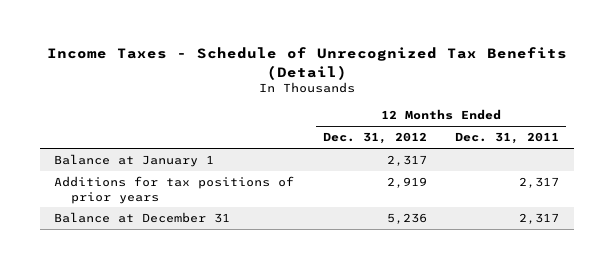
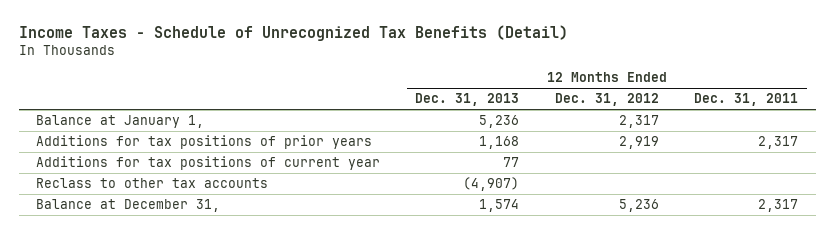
none -> [415,93,520,107] Dec. 31, 2013
[54,154,215,168] Balance at January 1 -> [36,115,205,129] Balance at January 1,
none -> [36,156,381,171] Additions for tax positions of current year
none -> [36,178,269,189] Reclass to other tax accounts
[54,212,231,224] Balance at December 31 -> [36,199,221,213] Balance at December 31,

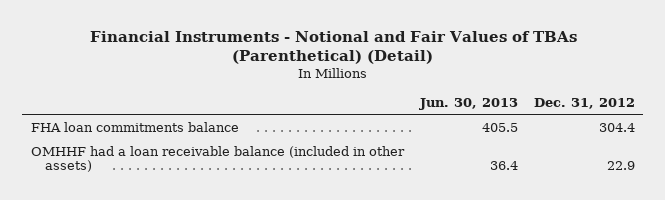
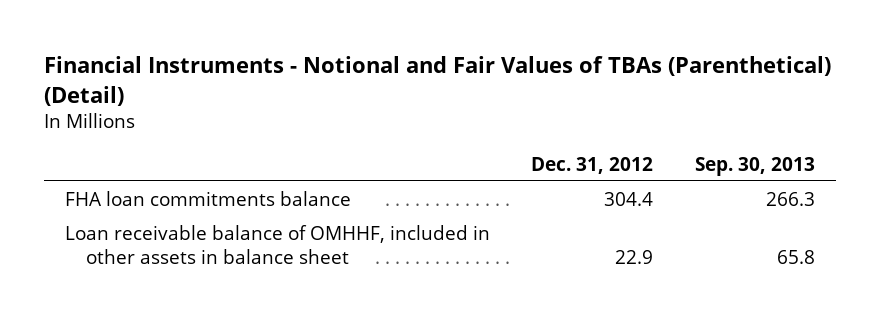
[418,97,518,110] Jun. 30, 2013 -> none
none -> [694,156,815,176] Sep. 30, 2013
[30,145,405,173] OMHHF had a loan receivable balance (included in other assets) -> [64,224,490,265] Loan receivable balance of OMHHF, included in other assets in balance sheet

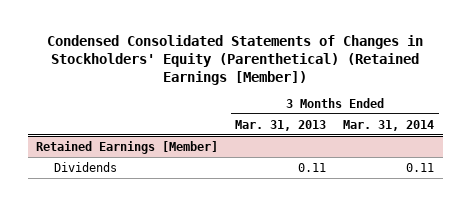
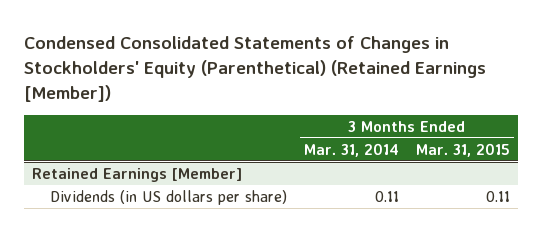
[235,119,327,131] Mar. 31, 2013 -> none
none -> [415,142,510,157] Mar. 31, 2015
[54,161,118,172] Dividends -> [49,189,287,205] Dividends (in US dollars per share)

